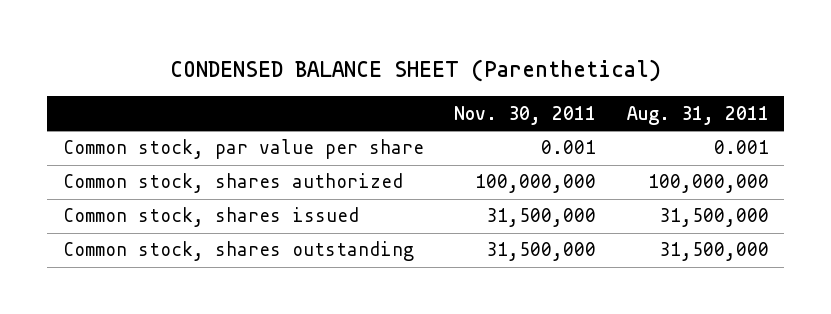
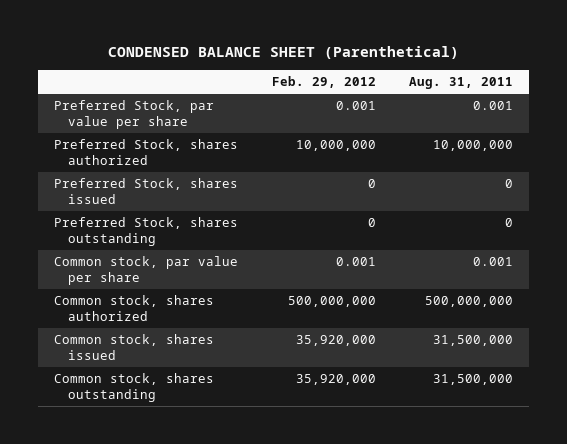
[454,105,597,125] Nov. 30, 2011 -> none
none -> [271,76,376,89] Feb. 29, 2012
none -> [54,100,215,129] Preferred Stock, par value per share
none -> [54,139,239,165] Preferred Stock, shares authorized
none -> [54,178,239,204] Preferred Stock, shares issued
none -> [54,217,239,246] Preferred Stock, shares outstanding
[647,174,769,194] 100,000,000 -> [424,296,513,308] 500,000,000

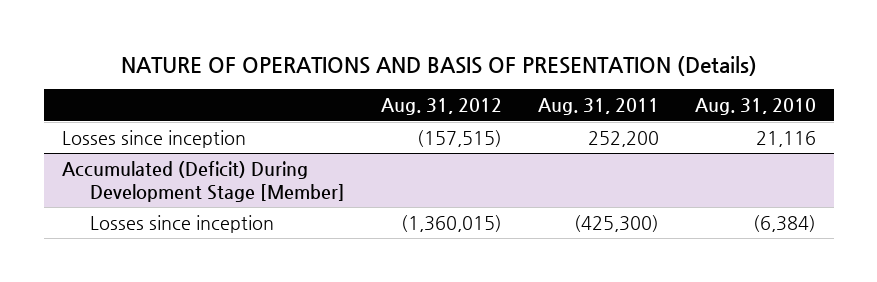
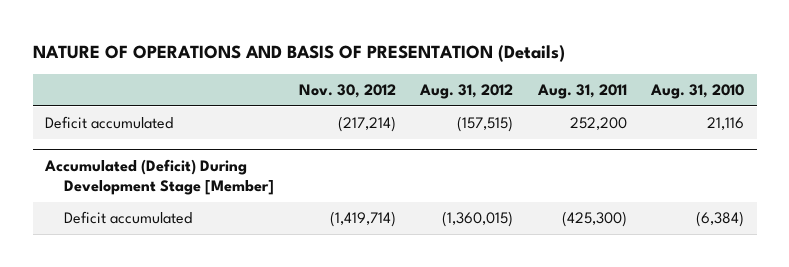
none -> [298,84,396,99] Nov. 30, 2012
[61,129,246,148] Losses since inception -> [45,116,174,130] Deficit accumulated
[89,214,274,233] Losses since inception -> [64,211,193,225] Deficit accumulated

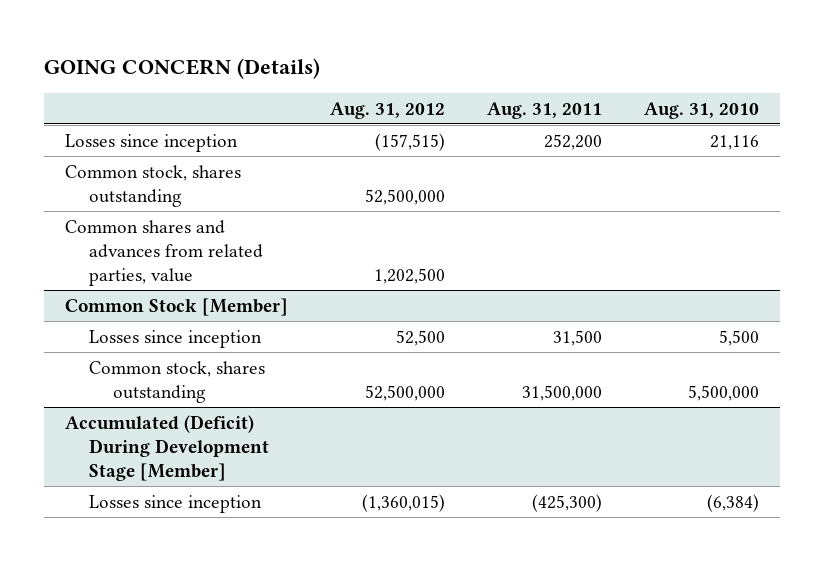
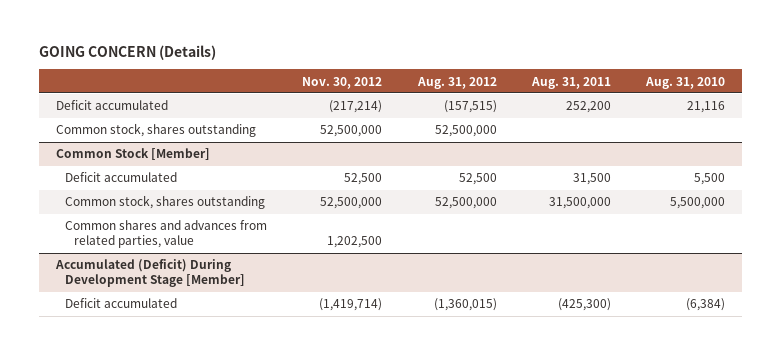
none -> [302,76,383,89] Nov. 30, 2012
[65,133,239,152] Losses since inception -> [56,100,169,111] Deficit accumulated
[65,219,264,286] Common shares and advances from related parties, value -> none
[89,329,263,348] Losses since inception -> [65,172,178,183] Deficit accumulated
none -> [65,220,268,249] Common shares and advances from related parties, value
[89,494,263,513] Losses since inception -> [65,298,178,309] Deficit accumulated

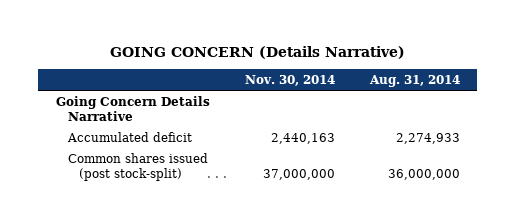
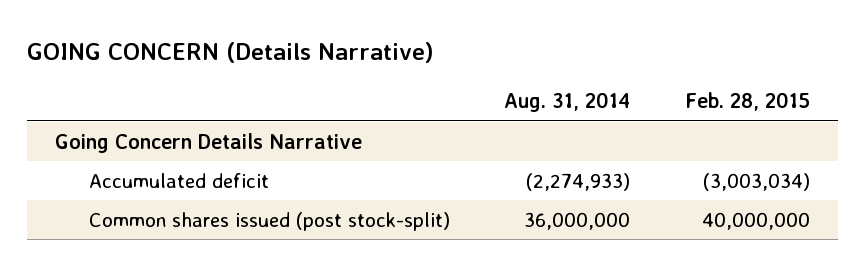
[244,74,335,86] Nov. 30, 2014 -> none
none -> [685,92,811,112] Feb. 28, 2015
[395,133,460,145] 2,274,933 -> [526,172,631,191] (2,274,933)

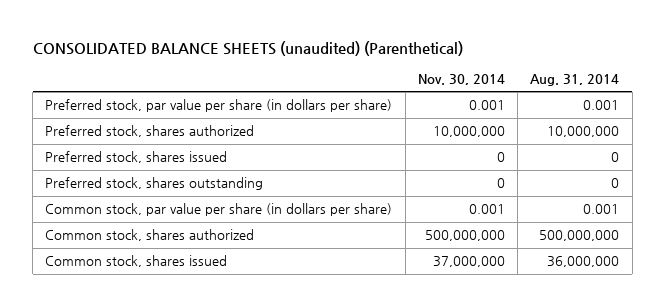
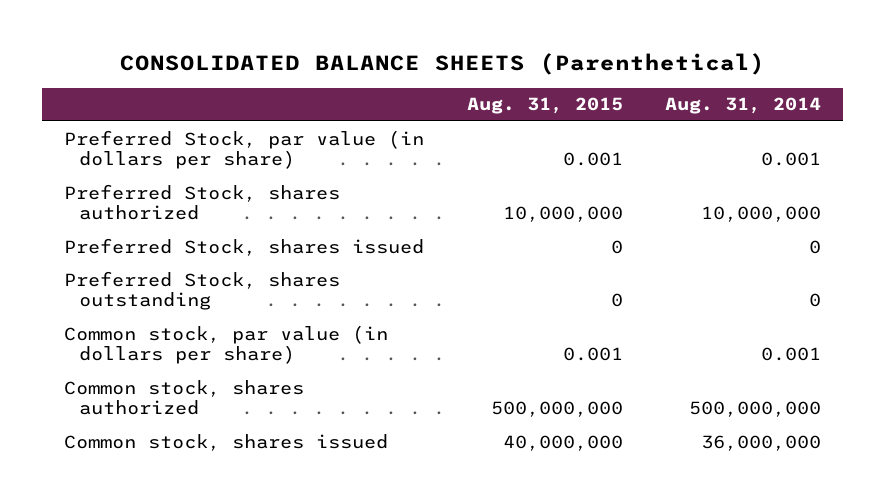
[32,40,463,56] CONSOLIDATED BALANCE SHEETS (unaudited) (Parenthetical) -> [119,52,765,75] CONSOLIDATED BALANCE SHEETS (Parenthetical)
[417,74,505,86] Nov. 30, 2014 -> none
none -> [466,97,623,115] Aug. 31, 2015
[45,99,393,113] Preferred stock, par value per share (in dollars per share) -> [63,129,424,170] Preferred Stock, par value (in dollars per share)
[45,125,255,138] Preferred stock, shares authorized -> [63,183,340,221] Preferred Stock, shares authorized
[45,151,228,164] Preferred stock, shares issued -> [63,237,424,256] Preferred Stock, shares issued
[45,177,264,191] Preferred stock, shares outstanding -> [63,270,340,311] Preferred Stock, shares outstanding
[45,203,393,217] Common stock, par value per share (in dollars per share) -> [63,324,388,365] Common stock, par value (in dollars per share)

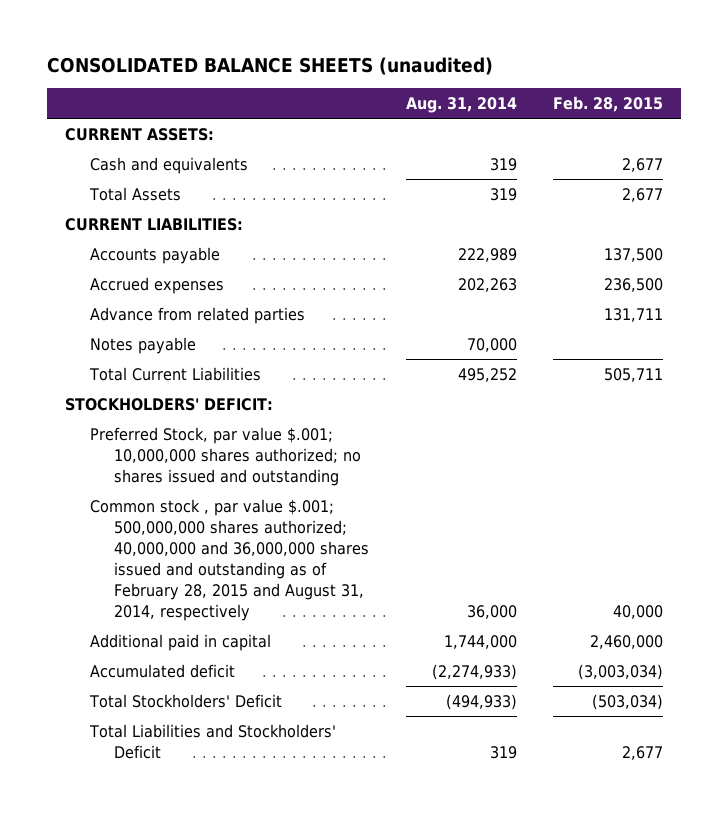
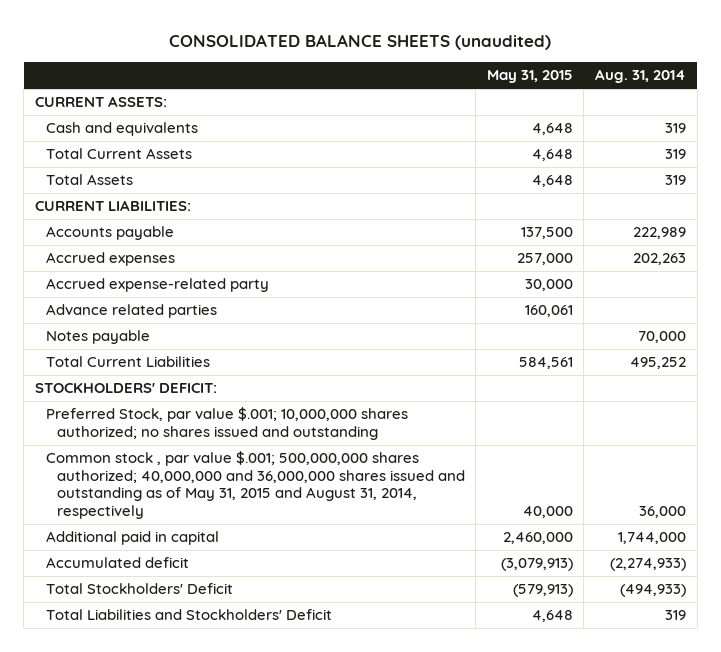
[553,96,664,113] Feb. 28, 2015 -> none
none -> [486,70,573,84] May 31, 2015
none -> [45,148,192,160] Total Current Assets
none -> [45,278,269,293] Accrued expense-related party
[89,307,305,325] Advance from related parties -> [45,304,217,319] Advance related parties
[89,499,370,621] Common stock , par value $.001; 500,000,000 shares authorized; 40,000,000 and 36,000,000 shares issued and outstanding as of February 28, 2015 and August 31, 2014, respectively -> [45,451,465,520] Common stock , par value $.001; 500,000,000 shares authorized; 40,000,000 and 36,000,000 shares issued and outstanding as of May 31, 2015 and August 31, 2014, respectively

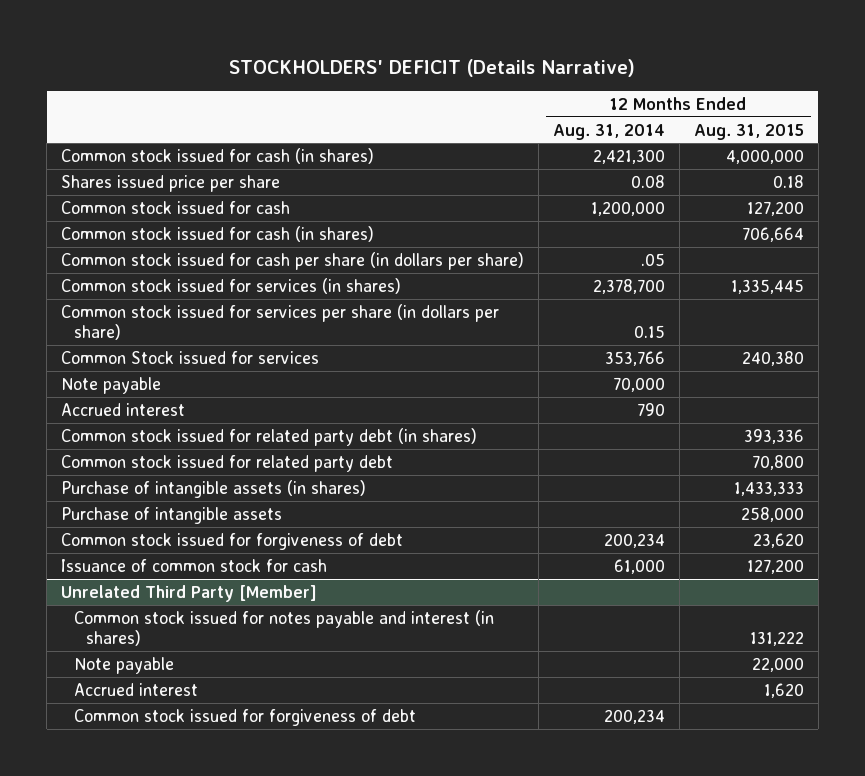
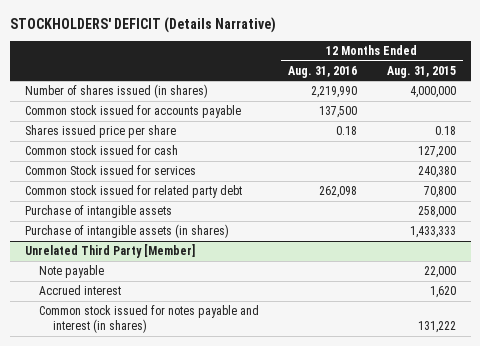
[552,123,665,140] Aug. 31, 2014 -> none
none -> [288,65,358,78] Aug. 31, 2016
[60,147,374,164] Common stock issued for cash (in shares) -> [24,84,208,99] Number of shares issued (in shares)
none -> [24,105,241,119] Common stock issued for accounts payable
[60,225,374,242] Common stock issued for cash (in shares) -> none
[60,251,524,270] Common stock issued for cash per share (in dollars per share) -> none
[60,277,401,294] Common stock issued for services (in shares) -> none
[60,303,499,341] Common stock issued for services per share (in dollars per share) -> none
[60,376,161,394] Note payable -> none
[60,402,185,416] Accrued interest -> none
[60,427,477,446] Common stock issued for related party debt (in shares) -> none
[60,532,403,550] Common stock issued for forgiveness of debt -> none
[60,558,327,572] Issuance of common stock for cash -> none
[60,479,366,498] Purchase of intangible assets (in shares) -> [24,224,229,239] Purchase of intangible assets (in shares)
[73,708,416,726] Common stock issued for forgiveness of debt -> none
[73,609,494,647] Common stock issued for notes payable and interest (in shares) -> [38,305,259,334] Common stock issued for notes payable and interest (in shares)

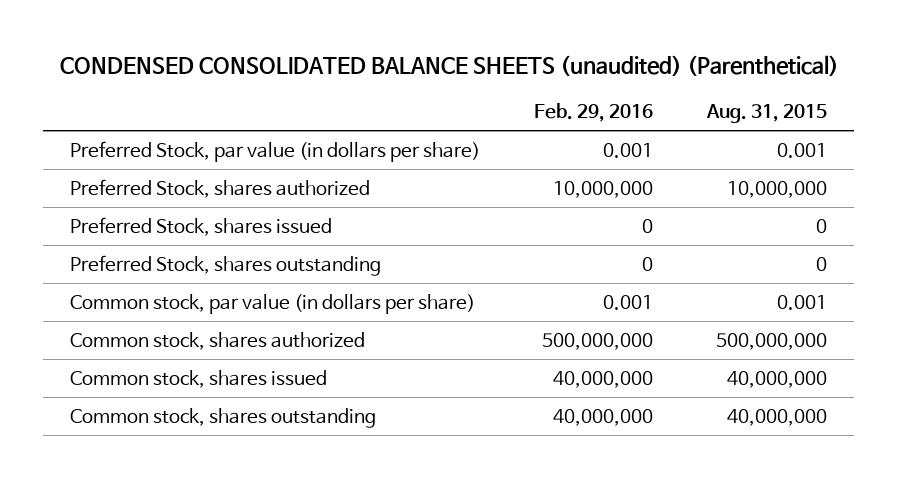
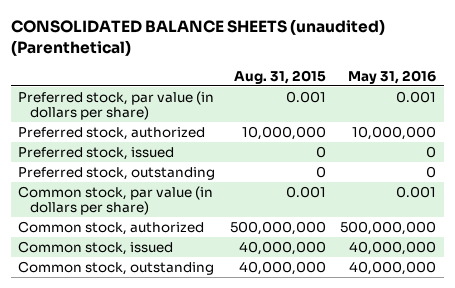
[59,54,839,76] CONDENSED CONSOLIDATED BALANCE SHEETS (unaudited) (Parenthetical) -> [10,18,385,56] CONSOLIDATED BALANCE SHEETS (unaudited) (Parenthetical)
[534,103,654,123] Feb. 29, 2016 -> none
none -> [348,69,437,84] May 31, 2016
[70,141,481,163] Preferred Stock, par value (in dollars per share) -> [18,90,215,121] Preferred stock, par value (in dollars per share)
[70,179,371,199] Preferred Stock, shares authorized -> [18,126,206,140] Preferred stock, authorized
[70,217,333,237] Preferred Stock, shares issued -> [18,146,175,160] Preferred stock, issued
[70,255,382,277] Preferred Stock, shares outstanding -> [18,166,216,180] Preferred stock, outstanding
[70,332,366,351] Common stock, shares authorized -> [18,220,205,235] Common stock, authorized
[70,370,328,389] Common stock, shares issued -> [18,240,174,255] Common stock, issued
[70,408,377,429] Common stock, shares outstanding -> [18,260,215,275] Common stock, outstanding

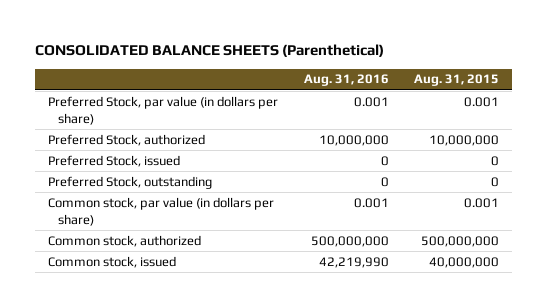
[10,18,385,56] CONSOLIDATED BALANCE SHEETS (unaudited) (Parenthetical) -> [34,44,384,58] CONSOLIDATED BALANCE SHEETS (Parenthetical)
[348,69,437,84] May 31, 2016 -> none
none -> [303,74,389,87] Aug. 31, 2016
[18,90,215,121] Preferred stock, par value (in dollars per share) -> [47,95,278,125] Preferred Stock, par value (in dollars per share)
[18,126,206,140] Preferred stock, authorized -> [47,133,205,146] Preferred Stock, authorized
[18,146,175,160] Preferred stock, issued -> [47,154,180,167] Preferred Stock, issued
[18,166,216,180] Preferred stock, outstanding -> [47,175,212,189] Preferred Stock, outstanding
[18,260,215,275] Common stock, outstanding -> none

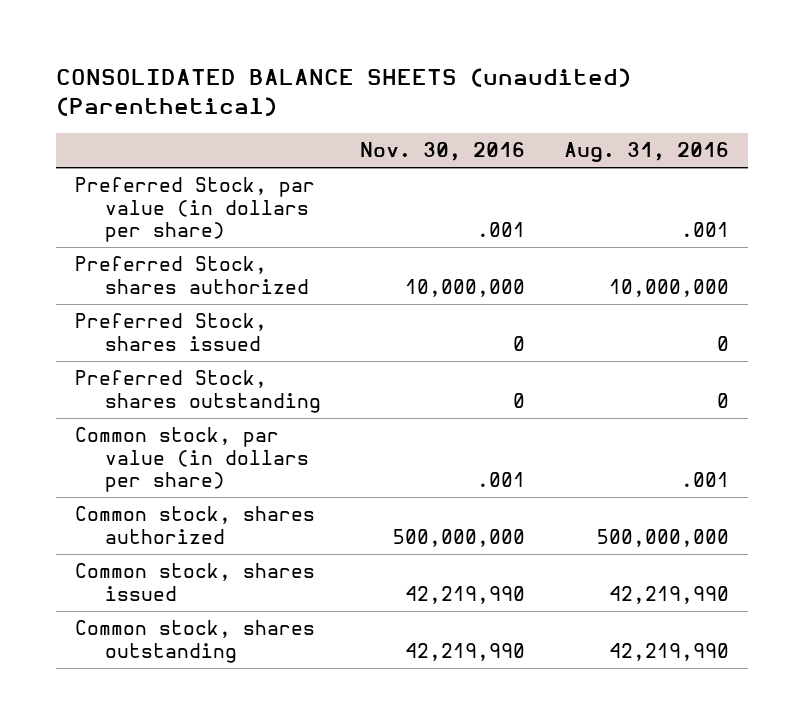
[34,44,384,58] CONSOLIDATED BALANCE SHEETS (Parenthetical) -> [55,68,631,117] CONSOLIDATED BALANCE SHEETS (unaudited) (Parenthetical)
[414,74,500,87] Aug. 31, 2015 -> none
none -> [359,142,525,162] Nov. 30, 2016
[353,96,389,107] 0.001 -> [680,222,729,238] .001
[47,133,205,146] Preferred Stock, authorized -> [75,256,309,294] Preferred Stock, shares authorized
[47,154,180,167] Preferred Stock, issued -> [75,313,268,351] Preferred Stock, shares issued
[47,175,212,189] Preferred Stock, outstanding -> [75,370,321,413] Preferred Stock, shares outstanding
[353,197,389,208] 0.001 -> [680,472,729,488] .001
[47,234,201,247] Common stock, authorized -> [75,506,316,544] Common stock, shares authorized
[47,255,176,268] Common stock, issued -> [75,563,316,601] Common stock, shares issued
none -> [75,620,316,663] Common stock, shares outstanding

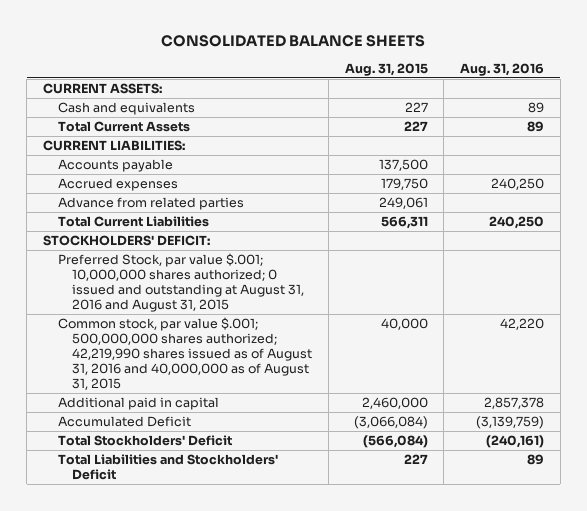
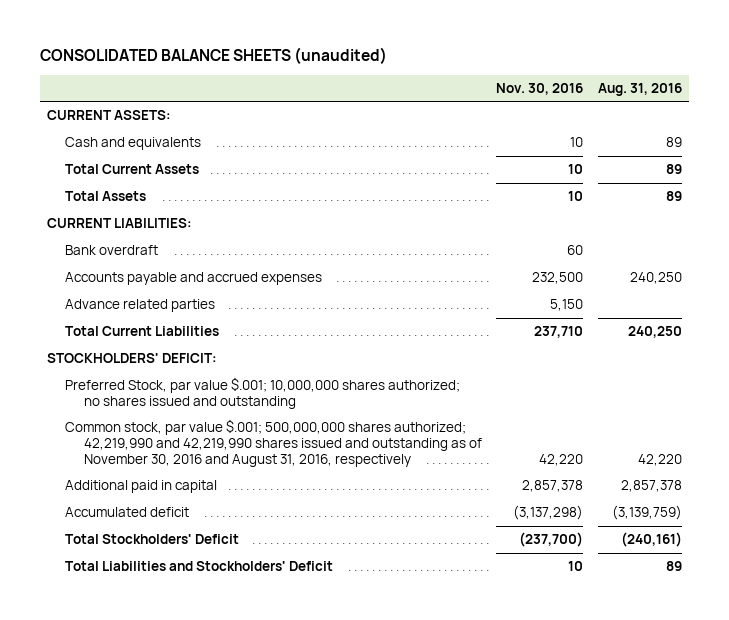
[161,35,426,48] CONSOLIDATED BALANCE SHEETS -> [39,46,387,64] CONSOLIDATED BALANCE SHEETS (unaudited)
[344,63,428,77] Aug. 31, 2015 -> none
none -> [496,82,584,95] Nov. 30, 2016
none -> [65,191,147,202] Total Assets
[57,158,173,172] Accounts payable -> none
none -> [65,245,159,256] Bank overdraft
[57,177,178,191] Accrued expenses -> [65,272,323,286] Accounts payable and accrued expenses
[57,196,244,210] Advance from related parties -> [65,299,216,313] Advance related parties
[57,252,305,313] Preferred Stock, par value $.001; 10,000,000 shares authorized; 0 issued and outstanding at August 31, 2016 and August 31, 2015 -> [65,377,461,409] Preferred Stock, par value $.001; 10,000,000 shares authorized; no shares issued and outstanding
[57,316,313,391] Common stock, par value $.001; 500,000,000 shares authorized; 42,219,990 shares issued as of August 31, 2016 and 40,000,000 as of August 31, 2015 -> [65,419,482,467] Common stock, par value $.001; 500,000,000 shares authorized; 42,219,990 and 42,219,990 shares issued and outstanding as of November 30, 2016 and August 31, 2016, respectively
[57,415,191,427] Accumulated Deficit -> [65,507,190,518] Accumulated deficit

